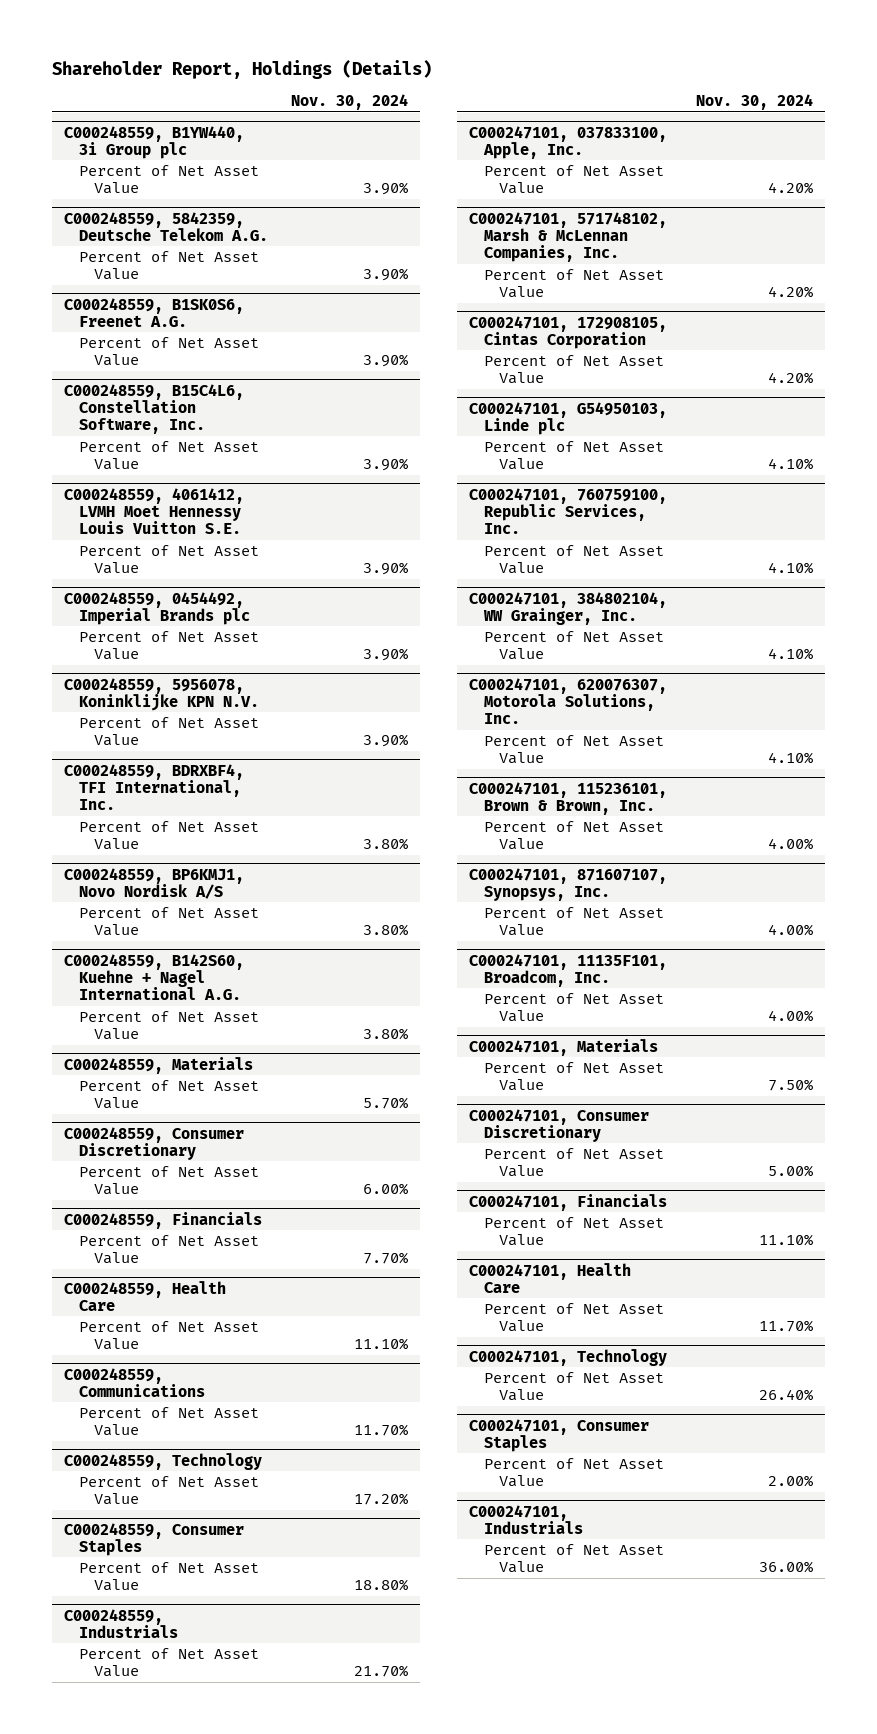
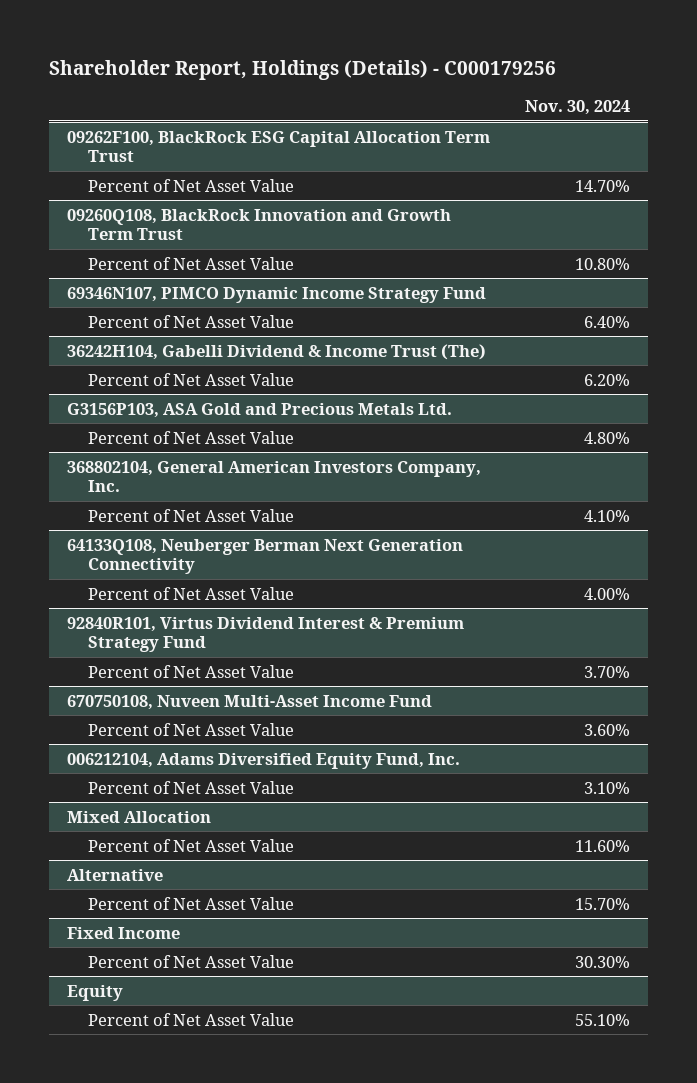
[51,60,432,80] Shareholder Report, Holdings (Details) -> [48,59,556,80] Shareholder Report, Holdings (Details) - C000179256
[63,125,244,159] C000248559, B1YW440, 3i Group plc -> none
[63,211,268,241] C000248559, 5842359, Deutsche Telekom A.G. -> none
[63,297,244,327] C000248559, B1SK0S6, Freenet A.G. -> none
[63,383,244,435] C000248559, B15C4L6, Constellation Software, Inc. -> none
[63,487,244,535] C000248559, 4061412, LVMH Moet Hennessy Louis Vuitton S.E. -> none
[63,591,250,625] C000248559, 0454492, Imperial Brands plc -> none
[78,630,259,661] Percent of Net Asset Value -> none
[63,677,259,711] C000248559, 5956078, Koninklijke KPN N.V. -> none
[78,716,259,747] Percent of Net Asset Value -> none
[63,763,244,811] C000248559, BDRXBF4, TFI International, Inc. -> none
[78,820,259,851] Percent of Net Asset Value -> none
[63,867,244,899] C000248559, BP6KMJ1, Novo Nordisk A/S -> none
[78,906,259,937] Percent of Net Asset Value -> none
[63,953,244,1001] C000248559, B142S60, Kuehne + Nagel International A.G. -> none
[78,1010,259,1041] Percent of Net Asset Value -> none
[63,1056,253,1074] C000248559, Materials -> none
[78,1079,259,1110] Percent of Net Asset Value -> none
[63,1126,244,1160] C000248559, Consumer Discretionary -> none
[78,1165,259,1196] Percent of Net Asset Value -> none
[63,1211,262,1229] C000248559, Financials -> none
[78,1234,259,1265] Percent of Net Asset Value -> none
[63,1280,226,1311] C000248559, Health Care -> none
[78,1320,259,1351] Percent of Net Asset Value -> none
[63,1367,205,1397] C000248559, Communications -> none
[78,1406,259,1437] Percent of Net Asset Value -> none
[63,1452,262,1470] C000248559, Technology -> none
[78,1475,259,1506] Percent of Net Asset Value -> none
[63,1522,244,1556] C000248559, Consumer Staples -> none
[78,1561,259,1592] Percent of Net Asset Value -> none
[63,1608,178,1638] C000248559, Industrials -> none
[78,1647,259,1678] Percent of Net Asset Value -> none
[468,125,667,159] C000247101, 037833100, Apple, Inc. -> none
[483,164,664,195] Percent of Net Asset Value -> none
[468,211,667,263] C000247101, 571748102, Marsh & McLennan Companies, Inc. -> none
[483,268,664,299] Percent of Net Asset Value -> none
[468,315,667,349] C000247101, 172908105, Cintas Corporation -> none
[483,354,664,385] Percent of Net Asset Value -> none
[468,401,667,435] C000247101, G54950103, Linde plc -> none
[483,440,664,471] Percent of Net Asset Value -> none
[468,487,667,535] C000247101, 760759100, Republic Services, Inc. -> none
[483,544,664,575] Percent of Net Asset Value -> none
[468,591,667,625] C000247101, 384802104, WW Grainger, Inc. -> none
[483,630,664,661] Percent of Net Asset Value -> none
[468,677,667,725] C000247101, 620076307, Motorola Solutions, Inc. -> none
none -> [66,130,490,163] 09262F100, BlackRock ESG Capital Allocation Term Trust
[363,182,409,196] 3.90% -> [574,179,630,192] 14.70%
none -> [66,208,451,241] 09260Q108, BlackRock Innovation and Growth Term Trust
[363,268,409,282] 3.90% -> [574,257,630,270] 10.80%
none -> [66,286,486,303] 69346N107, PIMCO Dynamic Income Strategy Fund
[363,354,409,368] 3.90% -> [583,315,630,328] 6.40%
none -> [66,343,486,360] 36242H104, Gabelli Dividend & Income Trust (The)
[363,458,409,472] 3.90% -> [583,373,630,386] 6.20%
none -> [66,402,452,418] G3156P103, ASA Gold and Precious Metals Ltd.
[363,562,409,576] 3.90% -> [583,431,630,444] 4.80%
none -> [66,460,481,493] 368802104, General American Investors Company, Inc.
[468,781,667,815] C000247101, 115236101, Brown & Brown, Inc. -> none
[483,820,664,851] Percent of Net Asset Value -> none
[468,867,667,901] C000247101, 871607107, Synopsys, Inc. -> none
[483,906,664,937] Percent of Net Asset Value -> none
[468,953,667,987] C000247101, 11135F101, Broadcom, Inc. -> none
none -> [66,538,463,575] 64133Q108, Neuberger Berman Next Generation Connectivity
[468,1038,658,1056] C000247101, Materials -> none
[468,1108,649,1142] C000247101, Consumer Discretionary -> none
[468,1193,667,1211] C000247101, Financials -> none
[468,1262,631,1293] C000247101, Health Care -> none
[468,1348,667,1366] C000247101, Technology -> none
[468,1418,649,1452] C000247101, Consumer Staples -> none
[468,1504,583,1534] C000247101, Industrials -> none
none -> [66,616,464,653] 92840R101, Virtus Dividend Interest & Premium Strategy Fund
[768,1079,814,1092] 7.50% -> [583,665,630,678] 3.70%
none -> [66,694,432,710] 670750108, Nuveen Multi-Asset Income Fund
[768,1165,814,1178] 5.00% -> [583,723,630,736] 3.60%
none -> [66,752,460,769] 006212104, Adams Diversified Equity Fund, Inc.
[759,1234,814,1247] 11.10% -> [583,781,630,794] 3.10%
none -> [66,810,211,823] Mixed Allocation
[759,1320,814,1333] 11.70% -> [574,839,630,852] 11.60%
none -> [66,868,163,881] Alternative
[759,1389,814,1402] 26.40% -> [574,897,630,910] 15.70%
none -> [66,926,180,939] Fixed Income
[768,1475,814,1488] 2.00% -> [574,955,630,968] 30.30%
none -> [66,984,123,1001] Equity
[759,1561,814,1574] 36.00% -> [574,1013,630,1026] 55.10%

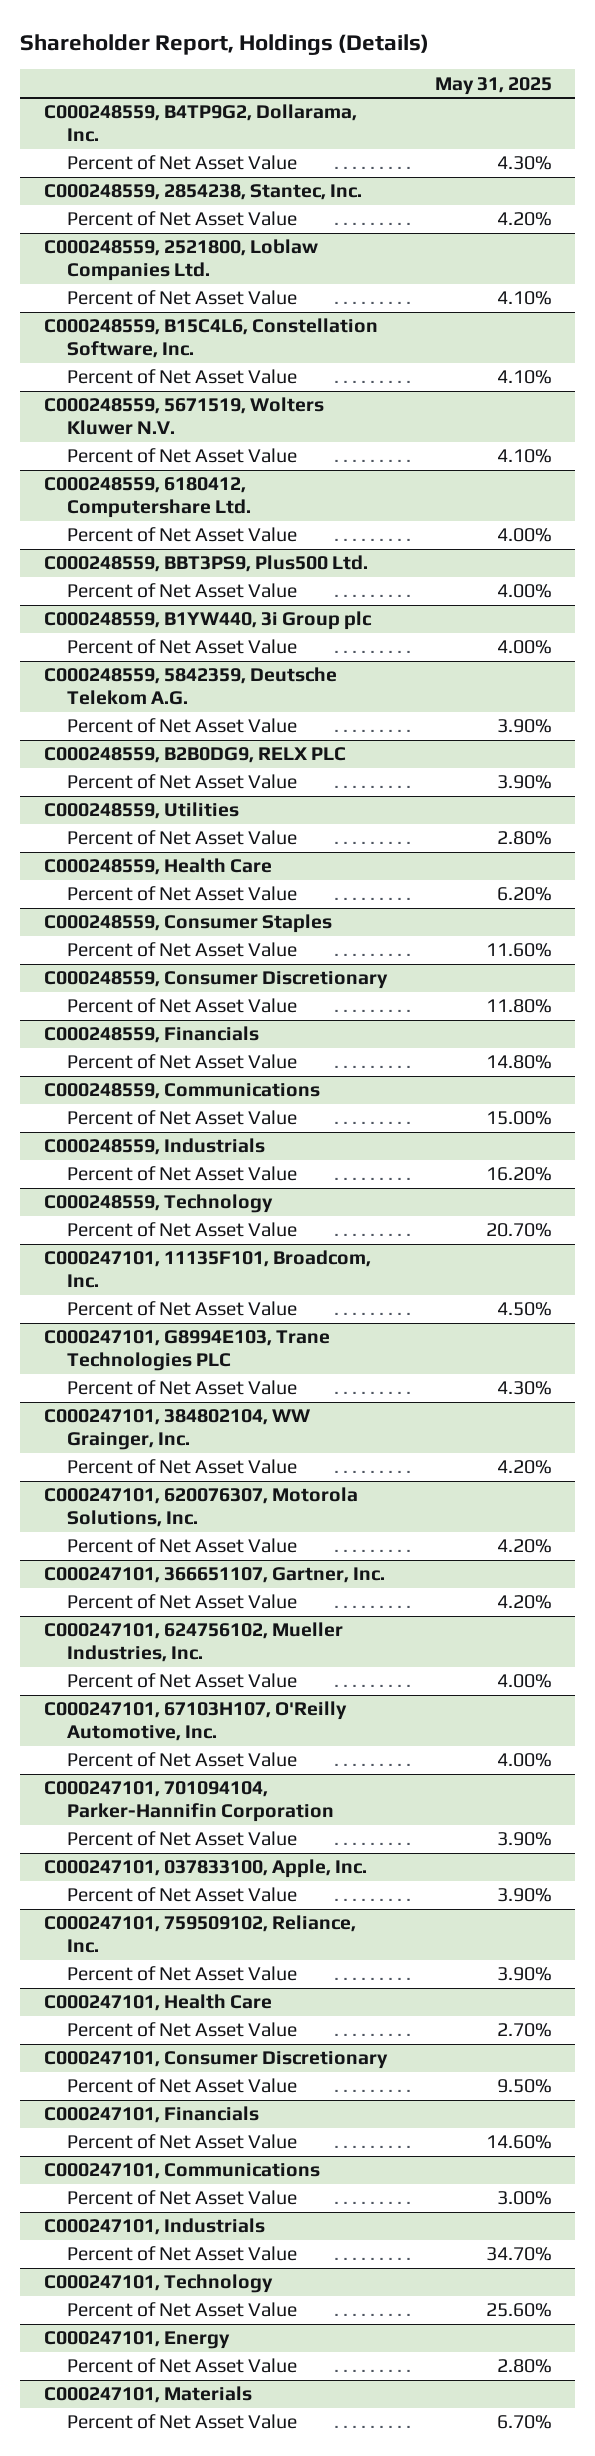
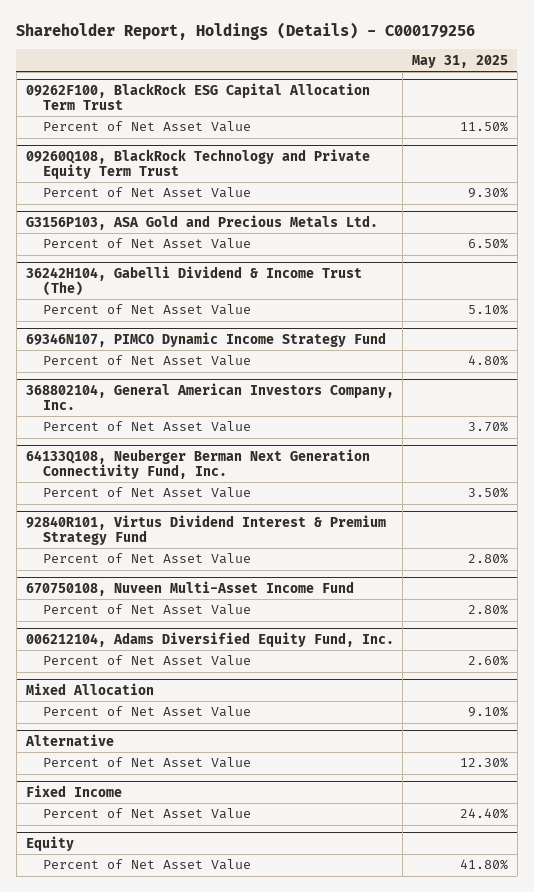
[19,33,429,55] Shareholder Report, Holdings (Details) -> [16,22,476,41] Shareholder Report, Holdings (Details) - C000179256
[43,104,357,143] C000248559, B4TP9G2, Dollarama, Inc. -> none
[43,184,362,201] C000248559, 2854238, Stantec, Inc. -> none
[43,239,318,282] C000248559, 2521800, Loblaw Companies Ltd. -> none
[43,318,378,359] C000248559, B15C4L6, Constellation Software, Inc. -> none
[43,397,324,436] C000248559, 5671519, Wolters Kluwer N.V. -> none
[43,477,252,519] C000248559, 6180412, Computershare Ltd. -> none
[43,555,368,573] C000248559, BBT3PS9, Plus500 Ltd. -> none
[43,611,372,631] C000248559, B1YW440, 3i Group plc -> none
[67,639,298,655] Percent of Net Asset Value -> none
[43,667,337,706] C000248559, 5842359, Deutsche Telekom A.G. -> none
[67,718,298,734] Percent of Net Asset Value -> none
[43,747,346,764] C000248559, B2B0DG9, RELX PLC -> none
[67,774,298,790] Percent of Net Asset Value -> none
[43,802,239,820] C000248559, Utilities -> none
none -> [25,82,370,111] 09262F100, BlackRock ESG Capital Allocation Term Trust
[496,156,552,171] 4.30% -> [460,121,509,133] 11.50%
none -> [25,148,370,180] 09260Q108, BlackRock Technology and Private Equity Term Trust
[496,212,552,227] 4.20% -> [468,187,509,199] 9.30%
none -> [25,214,378,230] G3156P103, ASA Gold and Precious Metals Ltd.
[496,291,552,306] 4.10% -> [468,238,509,250] 6.50%
none -> [25,265,362,297] 36242H104, Gabelli Dividend & Income Trust (The)
[496,370,552,385] 4.10% -> [468,304,509,316] 5.10%
none -> [25,331,386,347] 69346N107, PIMCO Dynamic Income Strategy Fund
[496,449,552,464] 4.10% -> [468,355,509,367] 4.80%
none -> [25,382,394,411] 368802104, General American Investors Company, Inc.
[496,528,552,543] 4.00% -> [468,421,509,433] 3.70%
none -> [25,448,370,480] 64133Q108, Neuberger Berman Next Generation Connectivity Fund, Inc.
[496,584,552,599] 4.00% -> [468,487,509,499] 3.50%
none -> [25,514,386,546] 92840R101, Virtus Dividend Interest & Premium Strategy Fund
[43,858,272,876] C000248559, Health Care -> none
[67,886,298,902] Percent of Net Asset Value -> none
[43,914,332,934] C000248559, Consumer Staples -> none
[67,942,298,958] Percent of Net Asset Value -> none
[43,971,388,990] C000248559, Consumer Discretionary -> none
[67,998,298,1014] Percent of Net Asset Value -> none
[43,1026,259,1044] C000248559, Financials -> none
[67,1054,298,1070] Percent of Net Asset Value -> none
[43,1083,320,1100] C000248559, Communications -> none
[67,1110,298,1126] Percent of Net Asset Value -> none
[43,1138,265,1156] C000248559, Industrials -> none
[67,1166,298,1182] Percent of Net Asset Value -> none
[43,1194,273,1214] C000248559, Technology -> none
[67,1222,298,1238] Percent of Net Asset Value -> none
[43,1250,371,1289] C000247101, 11135F101, Broadcom, Inc. -> none
[67,1301,298,1317] Percent of Net Asset Value -> none
[43,1330,330,1372] C000247101, G8994E103, Trane Technologies PLC -> none
[67,1380,298,1396] Percent of Net Asset Value -> none
[43,1409,311,1451] C000247101, 384802104, WW Grainger, Inc. -> none
[67,1459,298,1475] Percent of Net Asset Value -> none
[43,1487,358,1528] C000247101, 620076307, Motorola Solutions, Inc. -> none
[67,1538,298,1554] Percent of Net Asset Value -> none
[43,1567,385,1584] C000247101, 366651107, Gartner, Inc. -> none
[67,1594,298,1610] Percent of Net Asset Value -> none
[43,1622,343,1663] C000247101, 624756102, Mueller Industries, Inc. -> none
[67,1673,298,1689] Percent of Net Asset Value -> none
[43,1701,347,1742] C000247101, 67103H107, O'Reilly Automotive, Inc. -> none
[67,1752,298,1768] Percent of Net Asset Value -> none
[43,1781,335,1823] C000247101, 701094104, Parker-Hannifin Corporation -> none
[67,1831,298,1847] Percent of Net Asset Value -> none
[43,1859,367,1879] C000247101, 037833100, Apple, Inc. -> none
[67,1887,298,1903] Percent of Net Asset Value -> none
[43,1915,356,1954] C000247101, 759509102, Reliance, Inc. -> none
[67,1966,298,1982] Percent of Net Asset Value -> none
[43,1994,272,2012] C000247101, Health Care -> none
[67,2022,298,2038] Percent of Net Asset Value -> none
[43,2051,388,2070] C000247101, Consumer Discretionary -> none
[67,2078,298,2094] Percent of Net Asset Value -> none
[43,2106,259,2124] C000247101, Financials -> none
[67,2134,298,2150] Percent of Net Asset Value -> none
[43,2163,320,2180] C000247101, Communications -> none
[67,2190,298,2206] Percent of Net Asset Value -> none
[43,2218,265,2236] C000247101, Industrials -> none
[67,2246,298,2262] Percent of Net Asset Value -> none
[43,2274,273,2294] C000247101, Technology -> none
[67,2302,298,2318] Percent of Net Asset Value -> none
[43,2331,230,2350] C000247101, Energy -> none
none -> [25,580,354,596] 670750108, Nuveen Multi-Asset Income Fund
[43,2386,252,2404] C000247101, Materials -> none
none -> [25,631,394,647] 006212104, Adams Diversified Equity Fund, Inc.
[496,2415,552,2430] 6.70% -> [468,655,509,667] 2.60%
none -> [25,682,154,695] Mixed Allocation
none -> [43,706,252,718] Percent of Net Asset Value
none -> [24,733,114,746] Alternative
none -> [43,757,252,769] Percent of Net Asset Value
none -> [25,784,122,797] Fixed Income
none -> [43,808,252,820] Percent of Net Asset Value
none -> [25,835,74,851] Equity
none -> [43,859,252,871] Percent of Net Asset Value

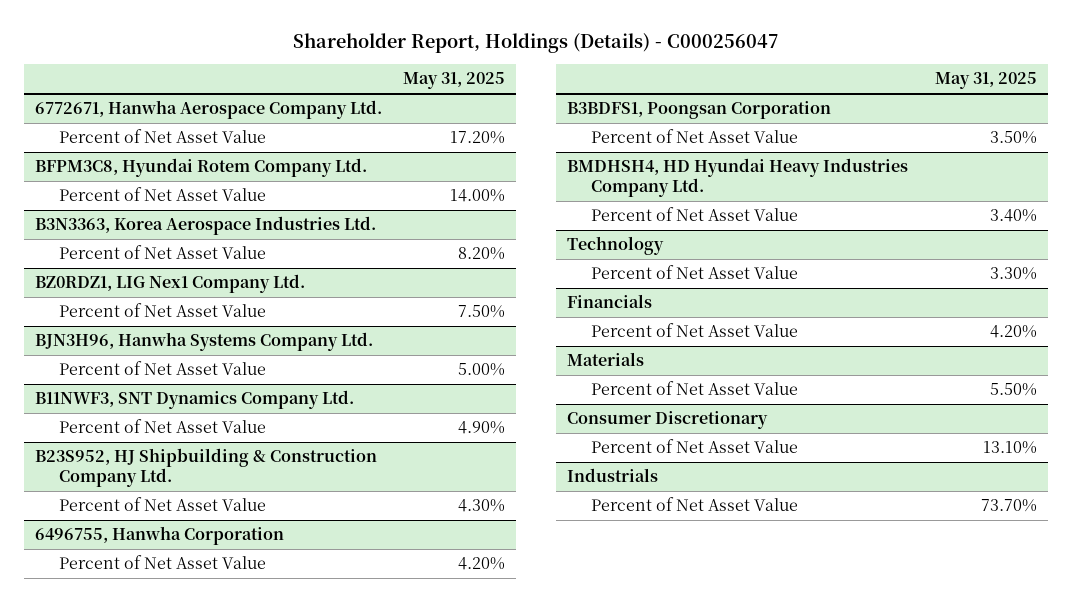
[16,22,476,41] Shareholder Report, Holdings (Details) - C000179256 -> [293,33,780,54] Shareholder Report, Holdings (Details) - C000256047
[25,82,370,111] 09262F100, BlackRock ESG Capital Allocation Term Trust -> none
[25,148,370,180] 09260Q108, BlackRock Technology and Private Equity Term Trust -> none
[25,214,378,230] G3156P103, ASA Gold and Precious Metals Ltd. -> none
[25,265,362,297] 36242H104, Gabelli Dividend & Income Trust (The) -> none
[25,331,386,347] 69346N107, PIMCO Dynamic Income Strategy Fund -> none
[25,382,394,411] 368802104, General American Investors Company, Inc. -> none
[25,448,370,480] 64133Q108, Neuberger Berman Next Generation Connectivity Fund, Inc. -> none
none -> [34,100,382,120] 6772671, Hanwha Aerospace Company Ltd.
[460,121,509,133] 11.50% -> [450,131,506,145] 17.20%
none -> [34,158,367,178] BFPM3C8, Hyundai Rotem Company Ltd.
[468,187,509,199] 9.30% -> [450,189,506,203] 14.00%
none -> [34,216,376,236] B3N3363, Korea Aerospace Industries Ltd.
[468,238,509,250] 6.50% -> [458,247,506,261] 8.20%
none -> [34,274,305,294] BZ0RDZ1, LIG Nex1 Company Ltd.
[468,304,509,316] 5.10% -> [458,305,506,319] 7.50%
none -> [34,332,373,352] BJN3H96, Hanwha Systems Company Ltd.
[468,355,509,367] 4.80% -> [458,363,506,377] 5.00%
none -> [34,390,354,410] B11NWF3, SNT Dynamics Company Ltd.
[468,421,509,433] 3.70% -> [458,421,506,435] 4.90%
none -> [34,448,377,488] B23S952, HJ Shipbuilding & Construction Company Ltd.
none -> [59,497,267,512] Percent of Net Asset Value
none -> [34,526,284,546] 6496755, Hanwha Corporation
none -> [59,555,267,570] Percent of Net Asset Value
none -> [566,101,831,120] B3BDFS1, Poongsan Corporation
[25,514,386,546] 92840R101, Virtus Dividend Interest & Premium Strategy Fund -> none
[25,580,354,596] 670750108, Nuveen Multi-Asset Income Fund -> none
[25,631,394,647] 006212104, Adams Diversified Equity Fund, Inc. -> none
[25,682,154,695] Mixed Allocation -> none
[24,733,114,746] Alternative -> none
[25,784,122,797] Fixed Income -> none
[25,835,74,851] Equity -> none
[43,859,252,871] Percent of Net Asset Value -> none
none -> [566,158,908,198] BMDHSH4, HD Hyundai Heavy Industries Company Ltd.
[468,553,509,565] 2.80% -> [990,209,1038,223] 3.40%
none -> [566,236,664,256] Technology
[468,604,509,616] 2.80% -> [990,267,1038,281] 3.30%
none -> [566,294,652,309] Financials
[468,655,509,667] 2.60% -> [990,325,1038,339] 4.20%
none -> [566,352,644,367] Materials
[468,706,509,718] 9.10% -> [990,383,1038,397] 5.50%
none -> [566,411,768,430] Consumer Discretionary
[460,757,509,769] 12.30% -> [983,441,1038,455] 13.10%
none -> [566,468,658,483] Industrials
[460,808,509,820] 24.40% -> [981,499,1038,513] 73.70%

